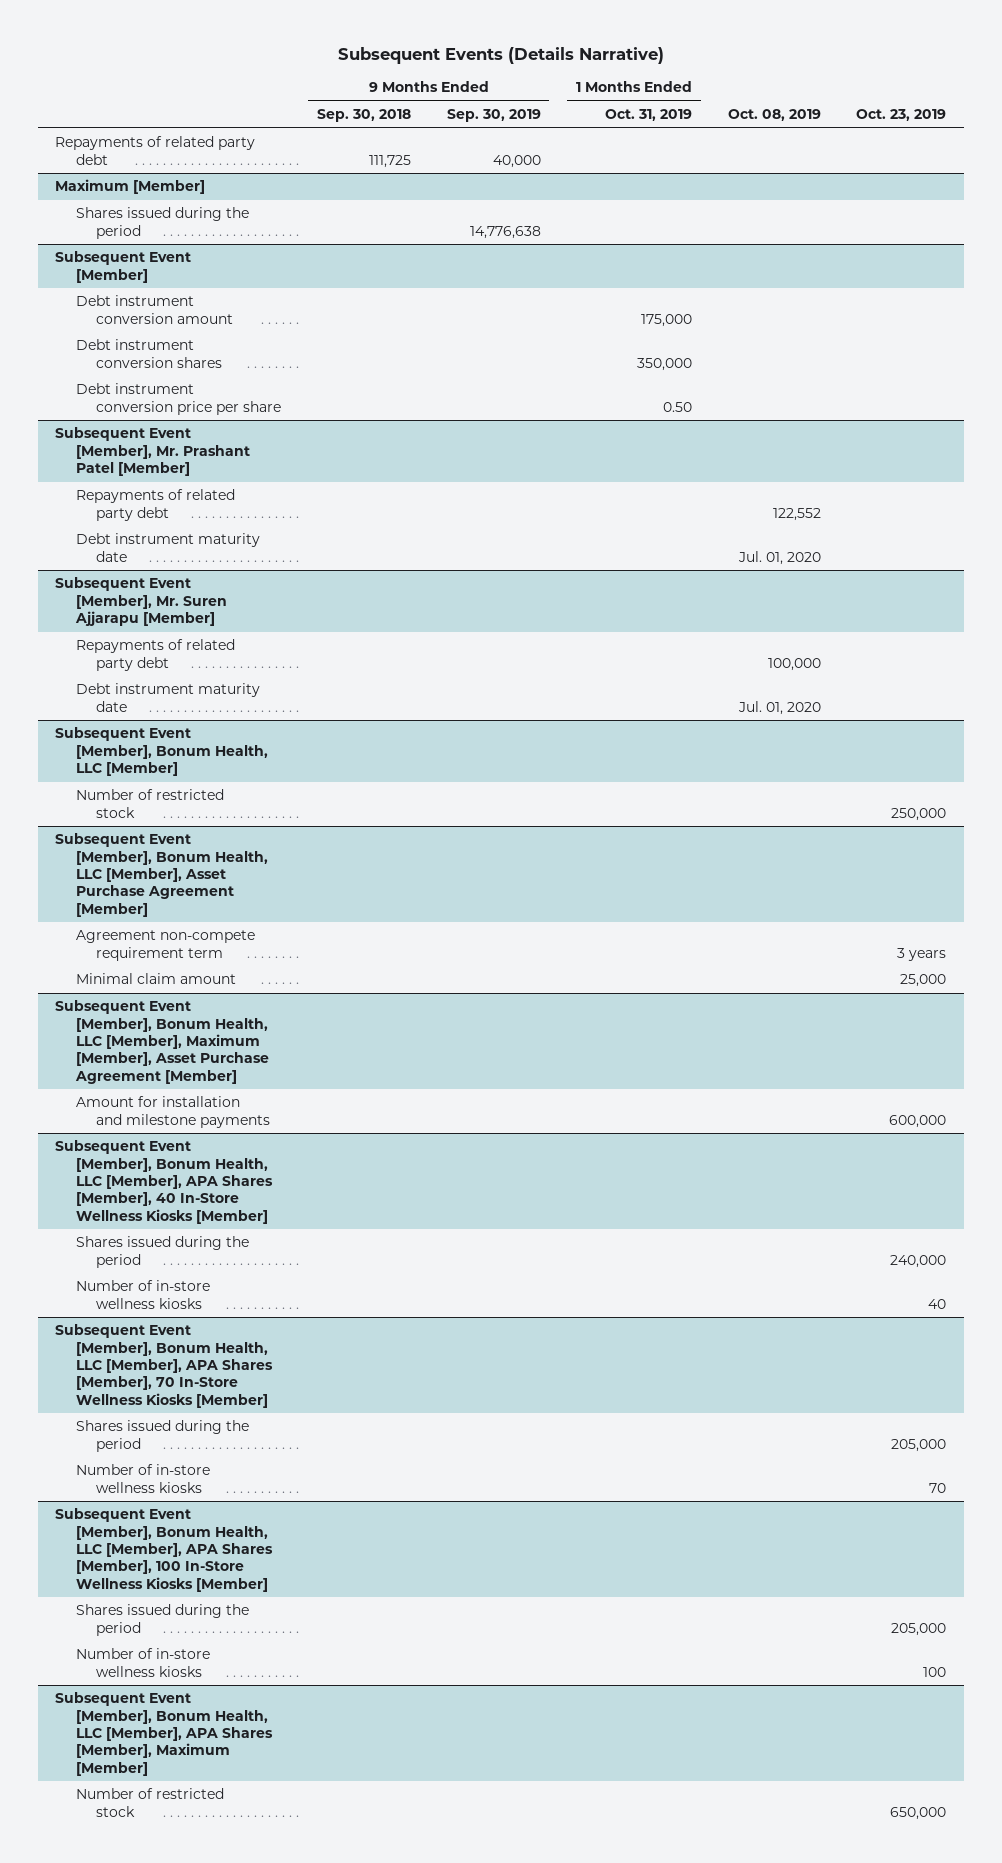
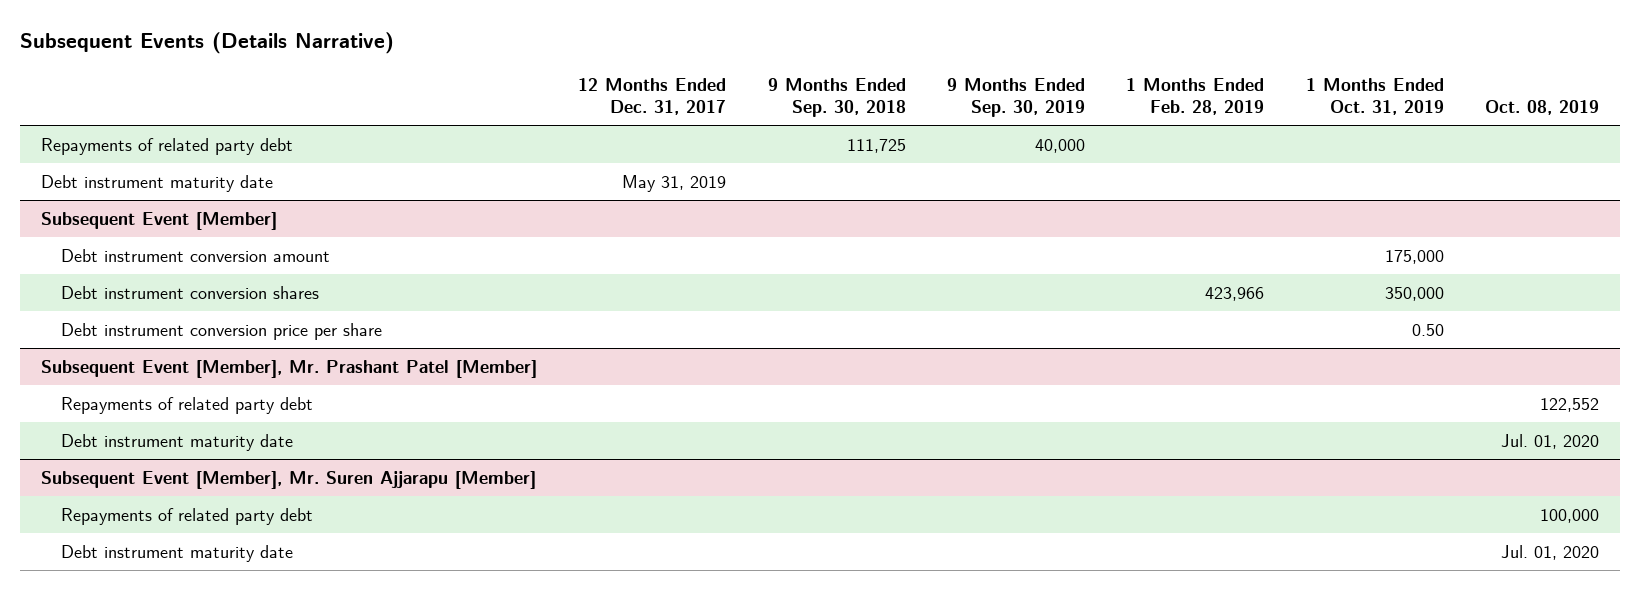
[856,109,947,122] Oct. 23, 2019 -> none
none -> [578,77,727,116] 12 Months Ended Dec. 31, 2017
none -> [1126,77,1265,116] 1 Months Ended Feb. 28, 2019
[55,179,206,195] Maximum [Member] -> none
[75,207,249,239] Shares issued during the period -> none
none -> [40,174,273,192] Debt instrument maturity date
[55,727,268,777] Subsequent Event [Member], Bonum Health, LLC [Member] -> none
[75,789,224,818] Number of restricted stock -> none
[55,833,268,917] Subsequent Event [Member], Bonum Health, LLC [Member], Asset Purchase Agreement [Member] -> none
[75,930,255,961] Agreement non-compete requirement term -> none
[75,973,236,985] Minimal claim amount -> none
[55,1000,269,1084] Subsequent Event [Member], Bonum Health, LLC [Member], Maximum [Member], Asset Purchase Agreement [Member] -> none
[75,1096,271,1128] Amount for installation and milestone payments -> none
[55,1140,273,1224] Subsequent Event [Member], Bonum Health, LLC [Member], APA Shares [Member], 40 In-Store Wellness Kiosks [Member] -> none
[75,1236,249,1268] Shares issued during the period -> none
[75,1280,210,1309] Number of in-store wellness kiosks -> none
[55,1324,273,1408] Subsequent Event [Member], Bonum Health, LLC [Member], APA Shares [Member], 70 In-Store Wellness Kiosks [Member] -> none
[75,1420,249,1452] Shares issued during the period -> none
[75,1464,210,1493] Number of in-store wellness kiosks -> none
[55,1508,273,1592] Subsequent Event [Member], Bonum Health, LLC [Member], APA Shares [Member], 100 In-Store Wellness Kiosks [Member] -> none
[75,1604,249,1636] Shares issued during the period -> none
[75,1648,210,1677] Number of in-store wellness kiosks -> none
[55,1692,273,1776] Subsequent Event [Member], Bonum Health, LLC [Member], APA Shares [Member], Maximum [Member] -> none
[75,1788,224,1817] Number of restricted stock -> none

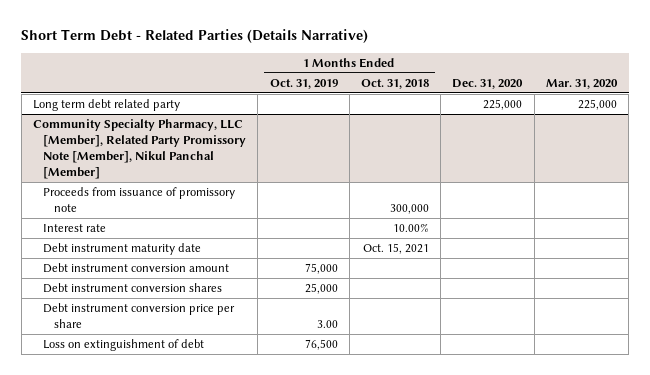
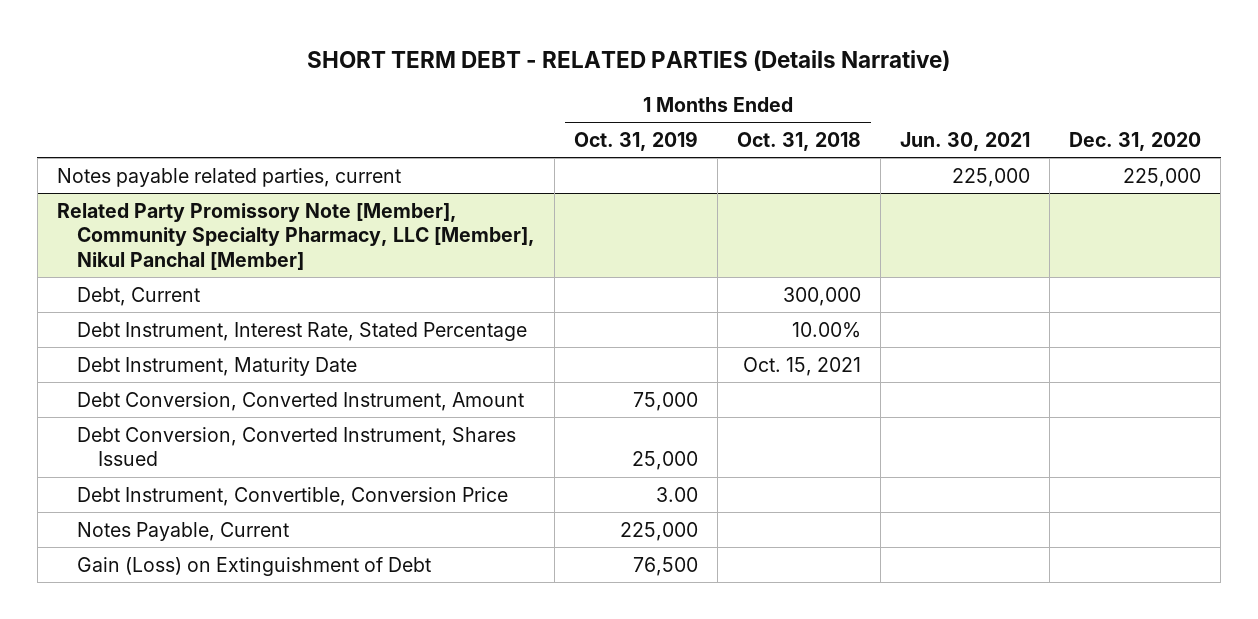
[21,29,369,44] Short Term Debt - Related Parties (Details Narrative) -> [306,49,950,71] SHORT TERM DEBT - RELATED PARTIES (Details Narrative)
[545,78,618,89] Mar. 31, 2020 -> none
none -> [900,131,1031,151] Jun. 30, 2021
[43,187,236,213] Proceeds from issuance of promissory note -> none
[32,99,180,112] Long term debt related party -> [56,167,401,187] Notes payable related parties, current
[32,119,247,180] Community Specialty Pharmacy, LLC [Member], Related Party Promissory Note [Member], Nikul Panchal [Member] -> [56,202,536,270] Related Party Promissory Note [Member], Community Specialty Pharmacy, LLC [Member], Nikul Panchal [Member]
none -> [77,286,201,306] Debt, Current
[43,224,107,233] Interest rate -> [77,321,528,341] Debt Instrument, Interest Rate, Stated Percentage
[43,243,202,256] Debt instrument maturity date -> [77,356,358,376] Debt Instrument, Maturity Date
[43,263,230,274] Debt instrument conversion amount -> [77,391,525,411] Debt Conversion, Converted Instrument, Amount
[43,283,223,294] Debt instrument conversion shares -> [77,426,517,467] Debt Conversion, Converted Instrument, Shares Issued
[43,303,236,329] Debt instrument conversion price per share -> [77,486,509,506] Debt Instrument, Convertible, Conversion Price
none -> [77,521,290,541] Notes Payable, Current
[43,339,205,352] Loss on extinguishment of debt -> [77,556,432,576] Gain (Loss) on Extinguishment of Debt

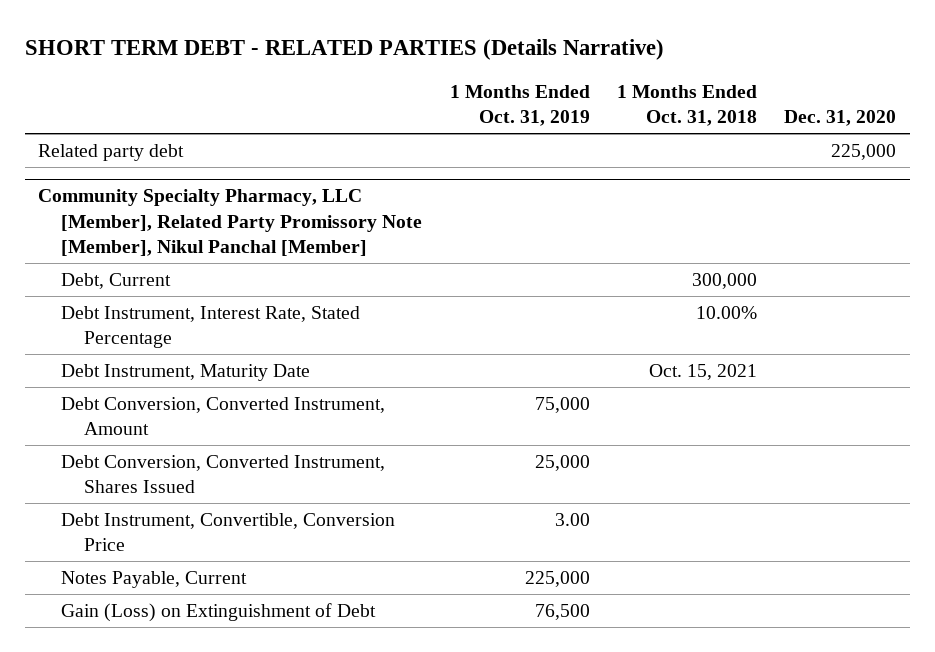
[900,131,1031,151] Jun. 30, 2021 -> none
[56,167,401,187] Notes payable related parties, current -> [38,143,185,161] Related party debt
[56,202,536,270] Related Party Promissory Note [Member], Community Specialty Pharmacy, LLC [Member], Nikul Panchal [Member] -> [38,189,423,257] Community Specialty Pharmacy, LLC [Member], Related Party Promissory Note [Member], Nikul Panchal [Member]

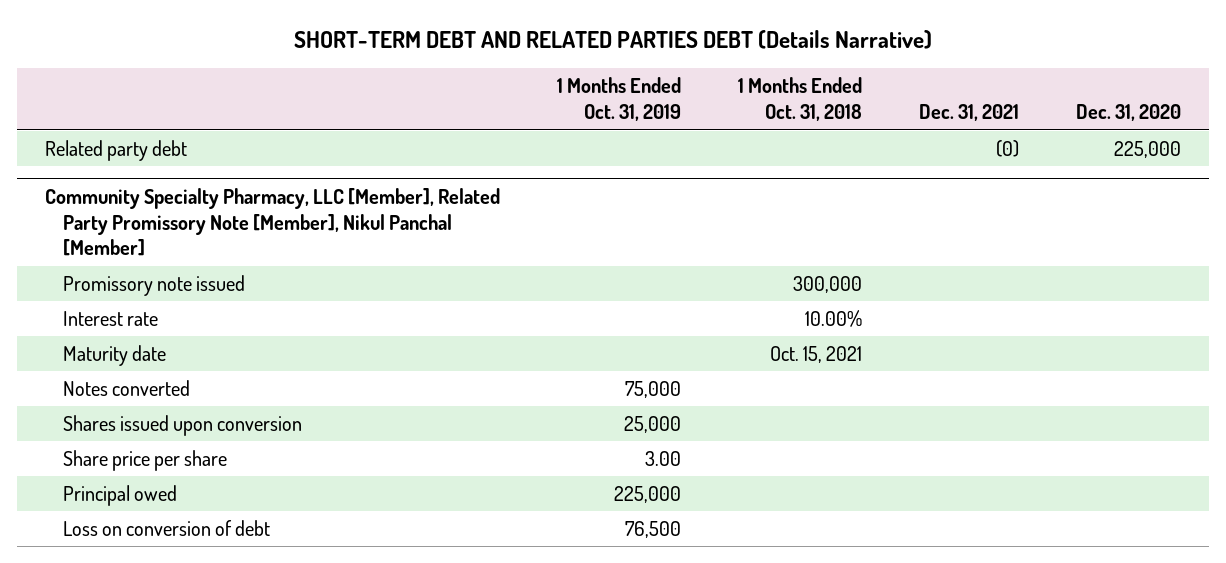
[24,39,664,61] SHORT TERM DEBT - RELATED PARTIES (Details Narrative) -> [294,30,933,50] SHORT-TERM DEBT AND RELATED PARTIES DEBT (Details Narrative)
none -> [919,104,1020,122] Dec. 31, 2021
[61,272,172,289] Debt, Current -> [62,275,245,297] Promissory note issued
[61,305,361,349] Debt Instrument, Interest Rate, Stated Percentage -> [62,311,158,327] Interest rate
[61,363,311,381] Debt Instrument, Maturity Date -> [62,345,166,367] Maturity date
[61,396,386,436] Debt Conversion, Converted Instrument, Amount -> [62,380,190,397] Notes converted
[61,454,386,494] Debt Conversion, Converted Instrument, Shares Issued -> [62,415,302,437] Shares issued upon conversion
[61,512,396,552] Debt Instrument, Convertible, Conversion Price -> [62,450,227,472] Share price per share
[61,570,248,588] Notes Payable, Current -> [62,485,177,507] Principal owed
[61,602,377,622] Gain (Loss) on Extinguishment of Debt -> [62,520,270,537] Loss on conversion of debt

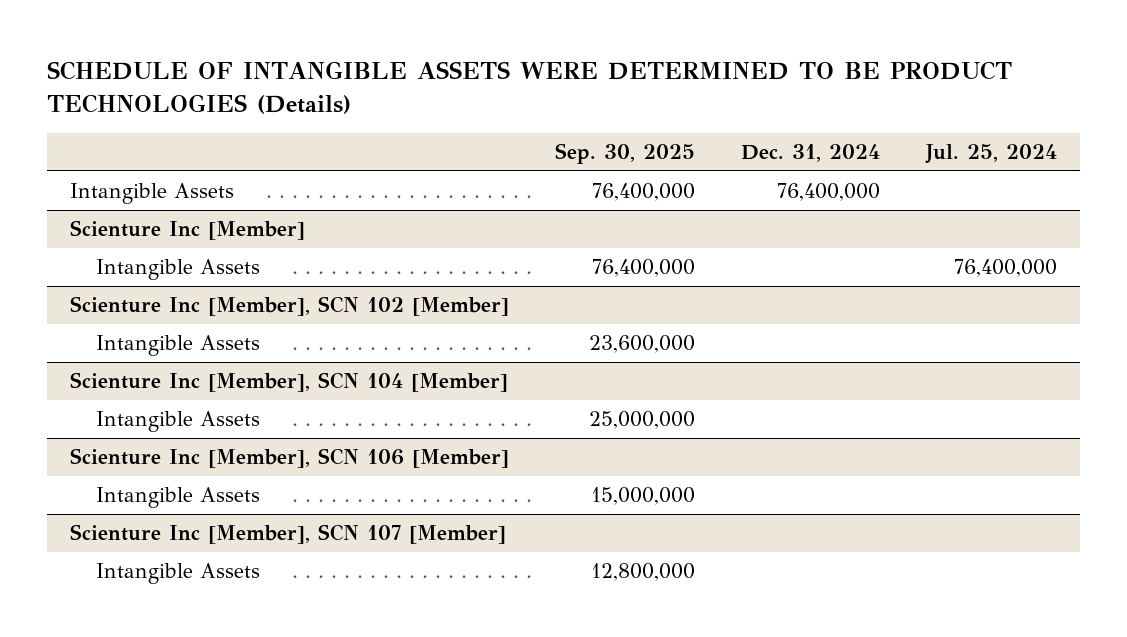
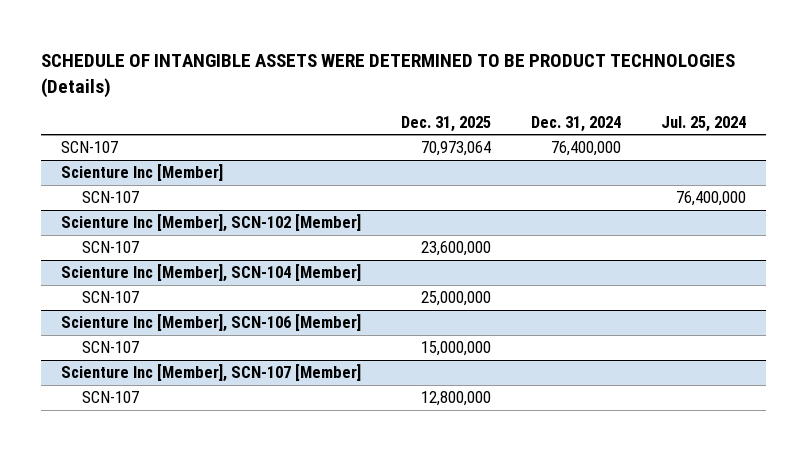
[554,143,695,165] Sep. 30, 2025 -> none
none -> [401,115,492,132] Dec. 31, 2025
[69,183,234,205] Intangible Assets -> [61,141,119,154] SCN-107
[95,259,260,281] Intangible Assets -> [81,191,139,204] SCN-107
[69,296,509,317] Scienture Inc [Member], SCN 102 [Member] -> [61,214,362,233] Scienture Inc [Member], SCN-102 [Member]
[95,335,260,357] Intangible Assets -> [81,241,139,254] SCN-107
[69,372,508,393] Scienture Inc [Member], SCN 104 [Member] -> [61,264,362,283] Scienture Inc [Member], SCN-104 [Member]
[95,411,260,433] Intangible Assets -> [81,291,139,304] SCN-107
[69,448,509,469] Scienture Inc [Member], SCN 106 [Member] -> [61,314,362,333] Scienture Inc [Member], SCN-106 [Member]
[95,487,260,509] Intangible Assets -> [81,341,139,354] SCN-107
[69,524,506,545] Scienture Inc [Member], SCN 107 [Member] -> [61,364,362,383] Scienture Inc [Member], SCN-107 [Member]
[95,563,260,585] Intangible Assets -> [81,391,139,404] SCN-107

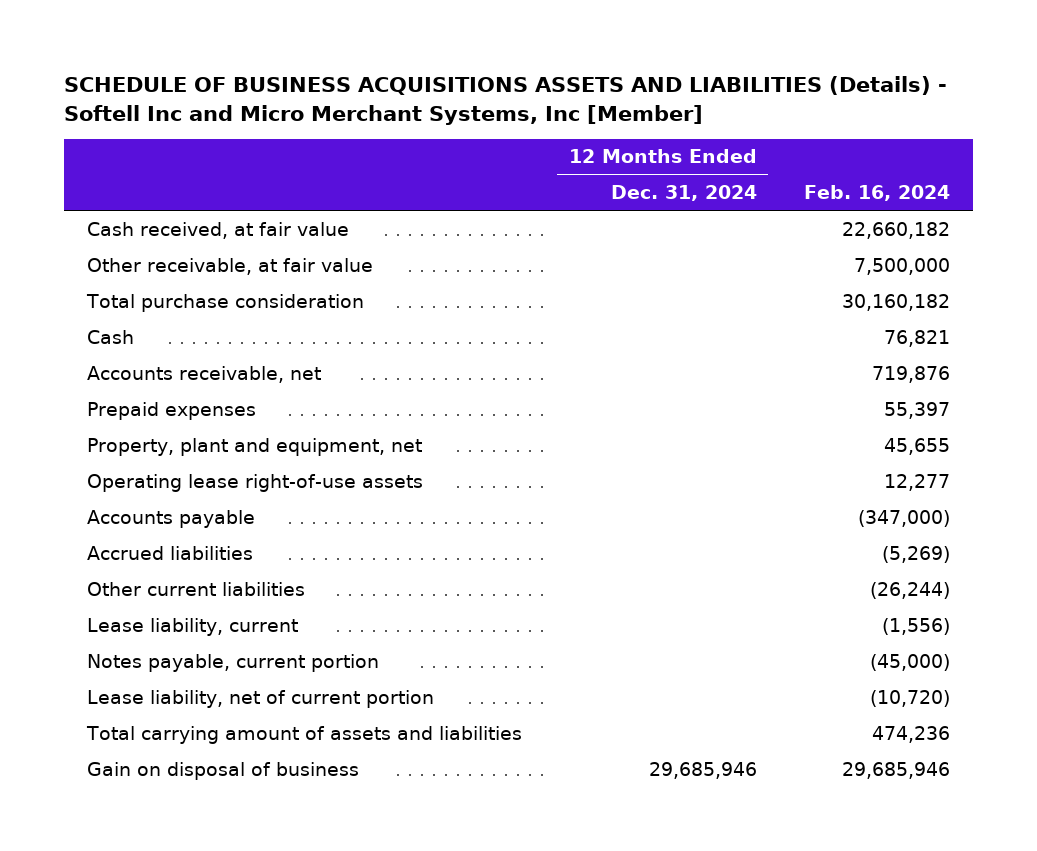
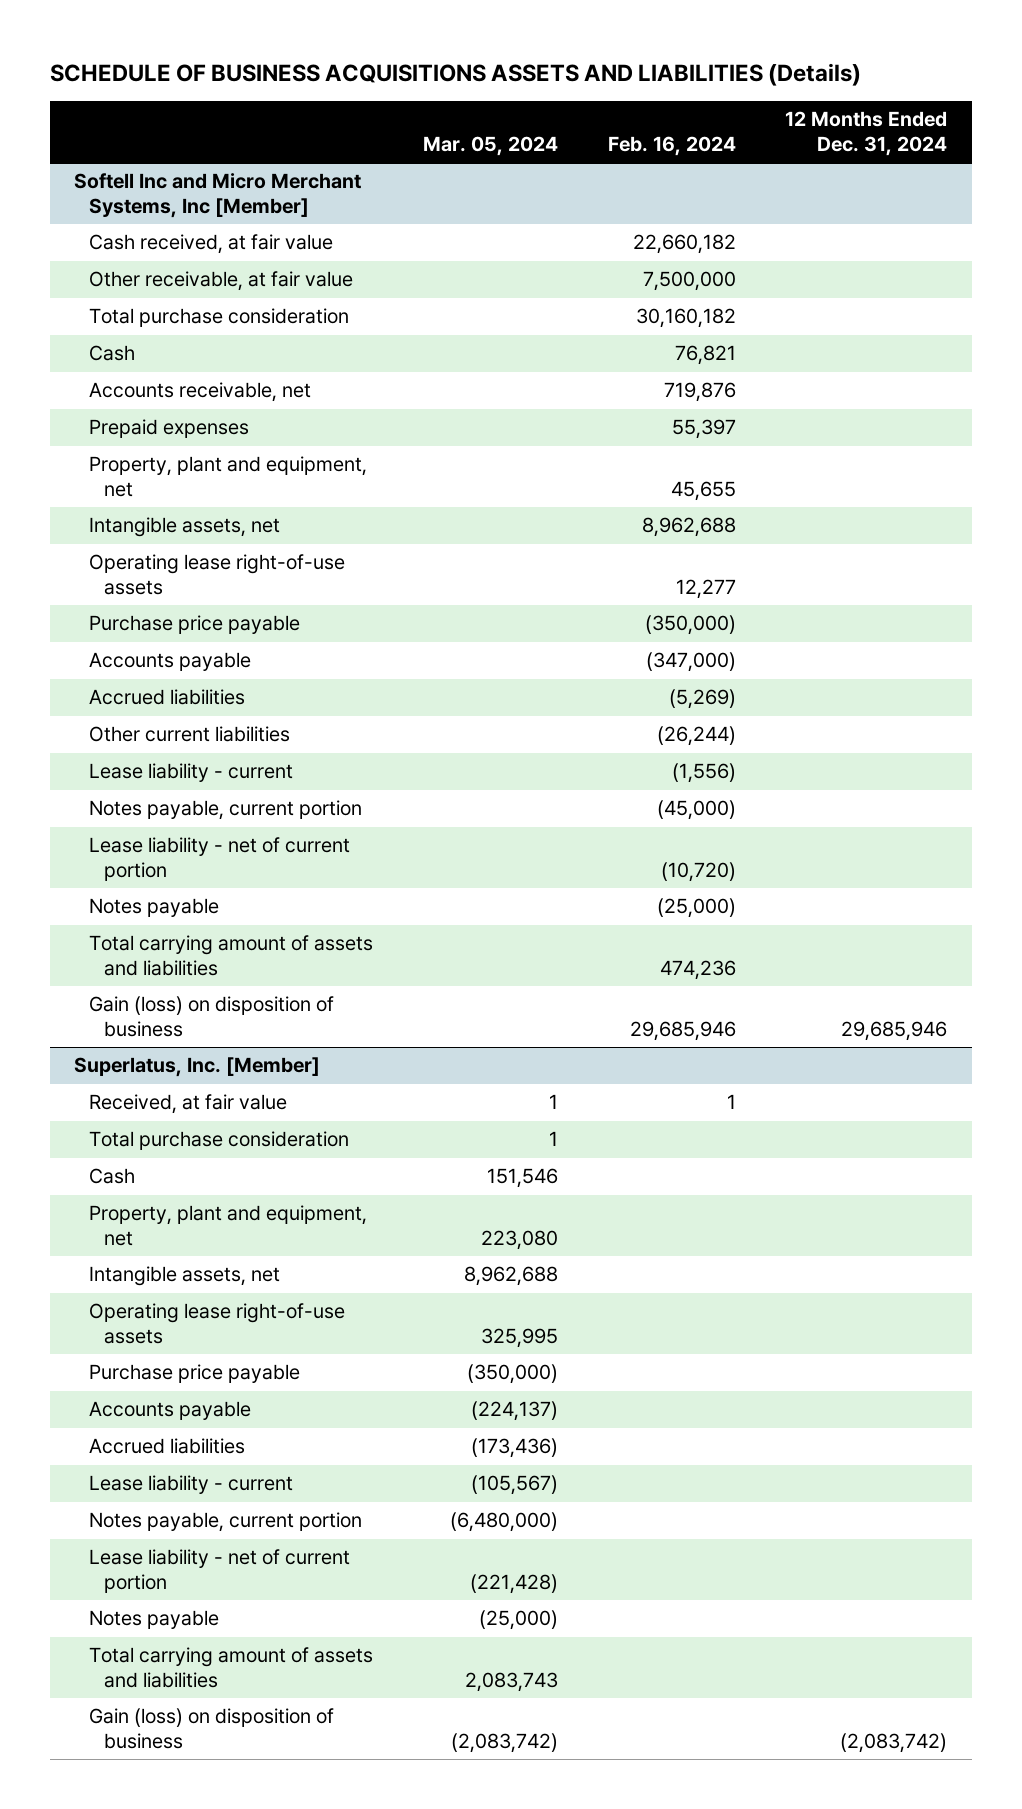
[63,76,947,125] SCHEDULE OF BUSINESS ACQUISITIONS ASSETS AND LIABILITIES (Details) - Softell Inc and Micro Merchant Systems, Inc [Member] -> [49,62,861,86] SCHEDULE OF BUSINESS ACQUISITIONS ASSETS AND LIABILITIES (Details)
none -> [422,136,558,157] Mar. 05, 2024
none -> [74,173,362,219] Softell Inc and Micro Merchant Systems, Inc [Member]
none -> [89,517,281,538] Intangible assets, net
none -> [89,615,301,635] Purchase price payable
[87,617,299,636] Lease liability, current -> [89,763,294,783] Lease liability - current
[87,689,435,708] Lease liability, net of current portion -> [89,837,351,882] Lease liability - net of current portion
none -> [89,898,220,918] Notes payable
[87,761,360,780] Gain on disposal of business -> [89,996,335,1038] Gain (loss) on disposition of business
none -> [74,1057,321,1078] Superlatus, Inc. [Member]
none -> [89,1094,288,1115] Received, at fair value
none -> [89,1131,350,1151] Total purchase consideration
none -> [89,1168,136,1185] Cash
none -> [89,1205,368,1247] Property, plant and equipment, net
none -> [89,1266,281,1287] Intangible assets, net
none -> [89,1303,346,1345] Operating lease right-of-use assets
none -> [89,1364,301,1384] Purchase price payable
none -> [89,1401,252,1421] Accounts payable
none -> [89,1438,246,1455] Accrued liabilities
none -> [89,1475,294,1495] Lease liability - current
none -> [89,1512,363,1533] Notes payable, current portion
none -> [89,1549,351,1594] Lease liability - net of current portion
none -> [89,1610,220,1630] Notes payable
none -> [89,1647,374,1689] Total carrying amount of assets and liabilities
none -> [89,1708,335,1750] Gain (loss) on disposition of business

